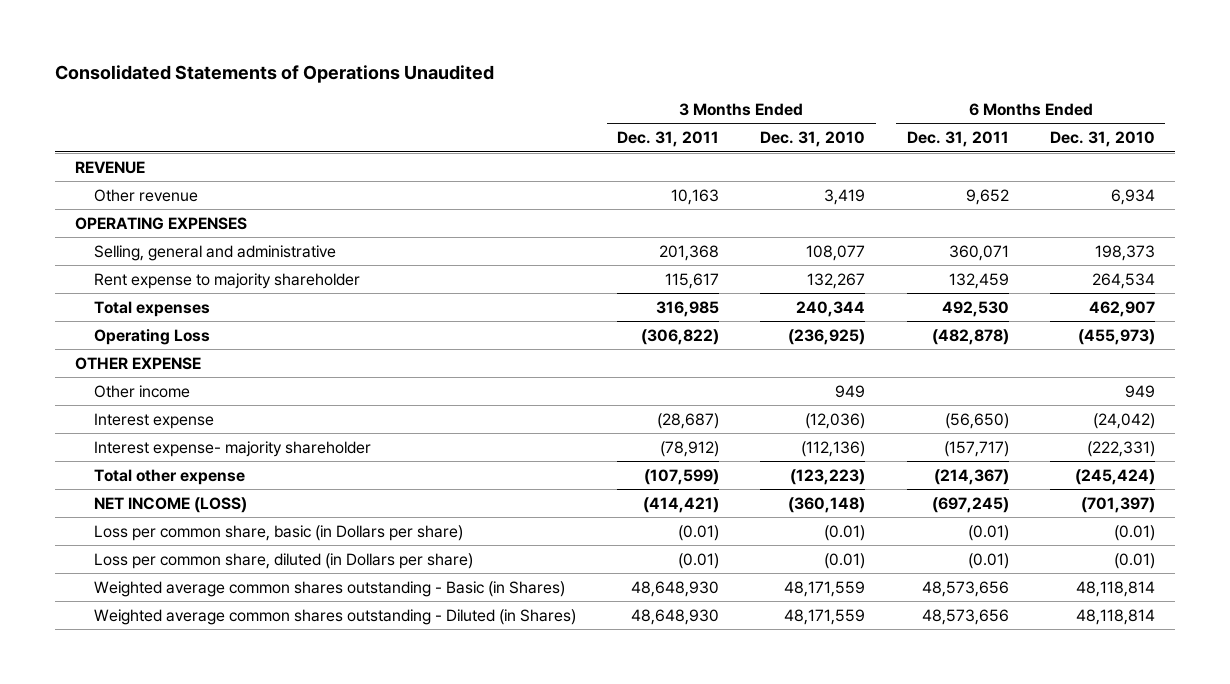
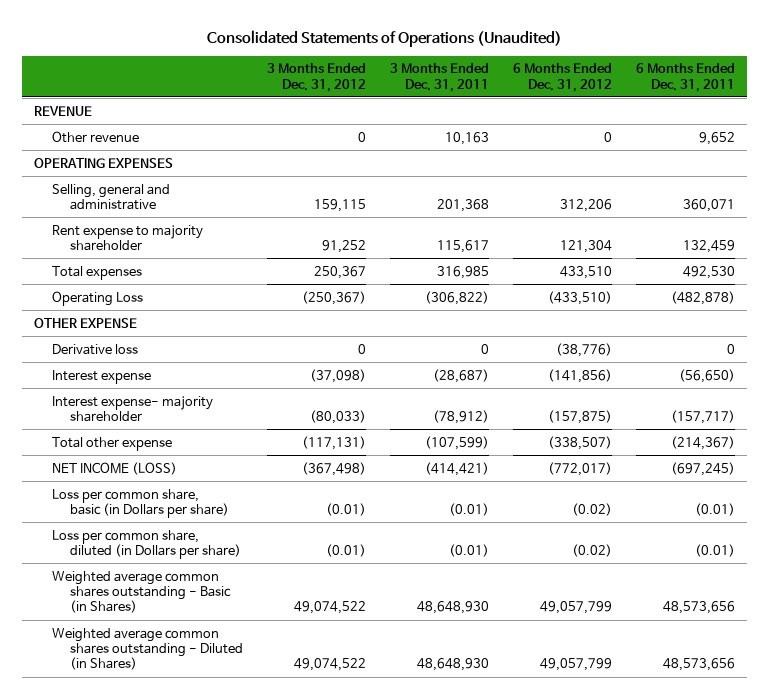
[54,65,494,84] Consolidated Statements of Operations Unaudited -> [206,29,562,47] Consolidated Statements of Operations (Unaudited)
[760,131,866,148] Dec. 31, 2010 -> none
[1049,131,1155,148] Dec. 31, 2010 -> none
none -> [267,63,367,92] 3 Months Ended Dec. 31, 2012
none -> [513,63,613,92] 6 Months Ended Dec. 31, 2012
[94,384,191,398] Other income -> none
none -> [52,343,139,355] Derivative loss

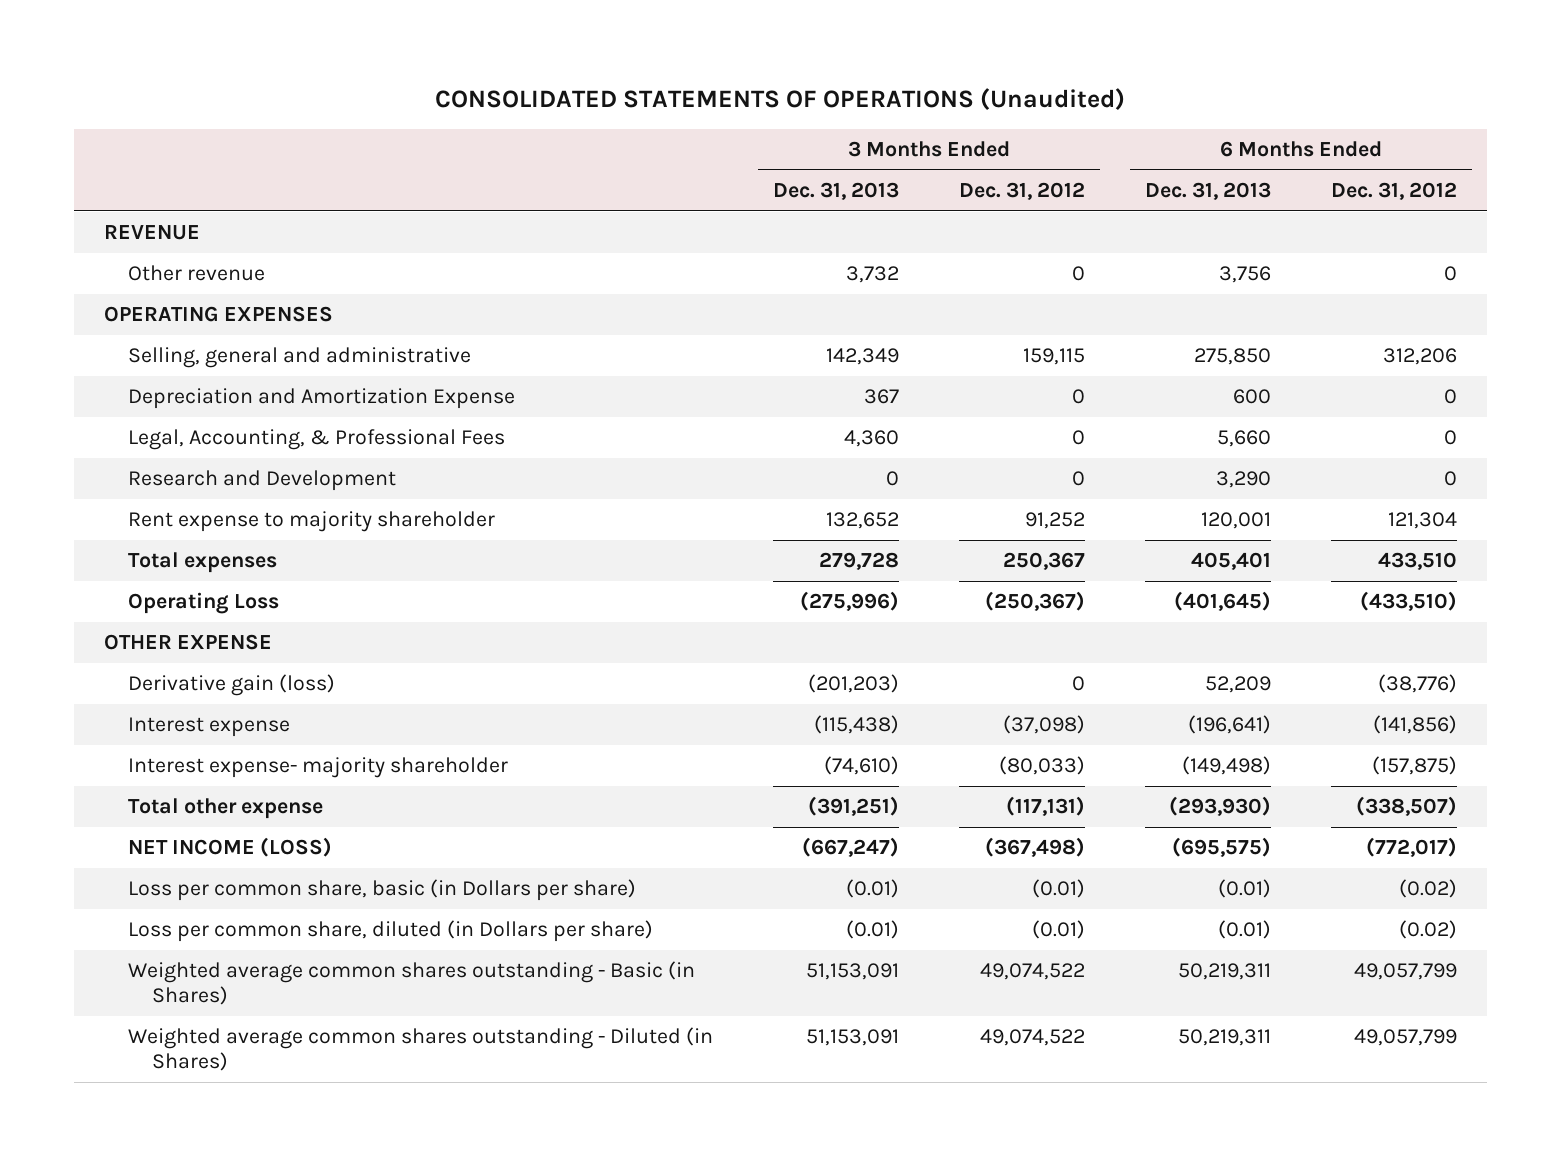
[206,29,562,47] Consolidated Statements of Operations (Unaudited) -> [435,87,1126,110] CONSOLIDATED STATEMENTS OF OPERATIONS (Unaudited)
[390,63,490,92] 3 Months Ended Dec. 31, 2011 -> none
[636,63,736,92] 6 Months Ended Dec. 31, 2011 -> none
none -> [772,181,899,200] Dec. 31, 2013
none -> [1144,181,1271,200] Dec. 31, 2013
none -> [127,388,515,410] Depreciation and Amortization Expense
none -> [127,429,505,451] Legal, Accounting, & Professional Fees
none -> [127,470,396,492] Research and Development
[52,343,139,355] Derivative loss -> [127,674,335,697] Derivative gain (loss)

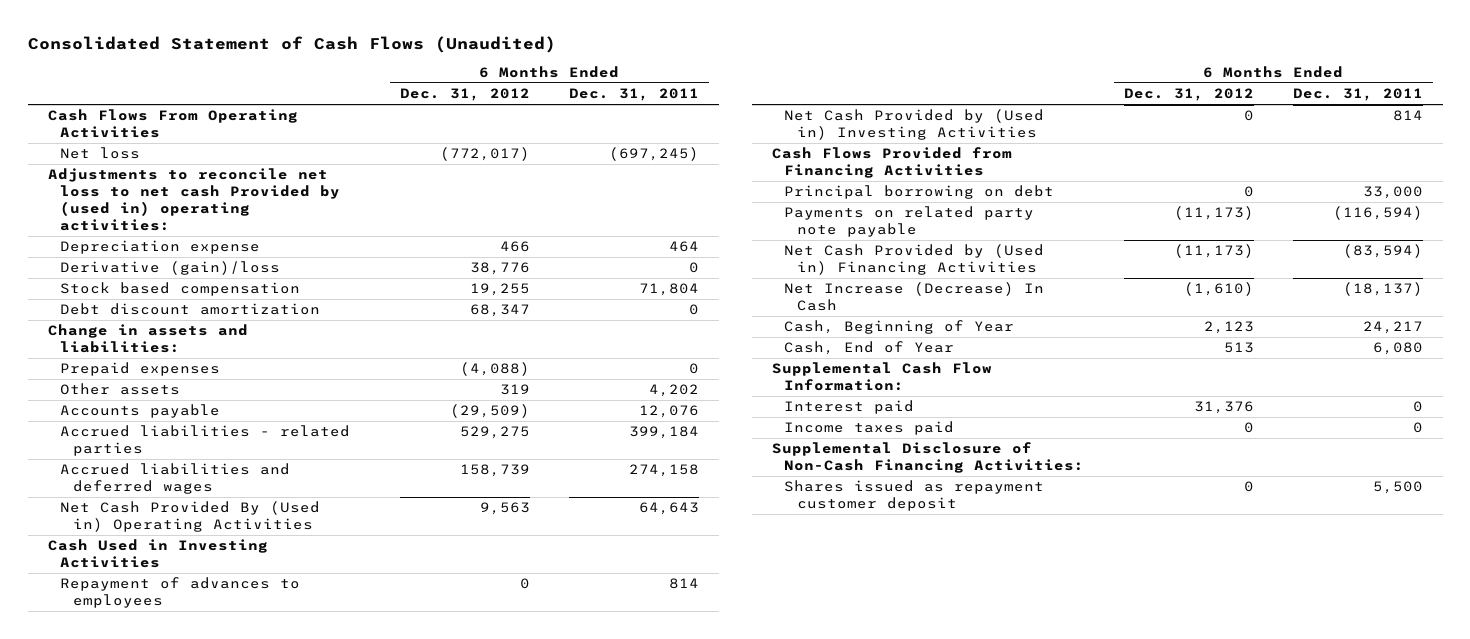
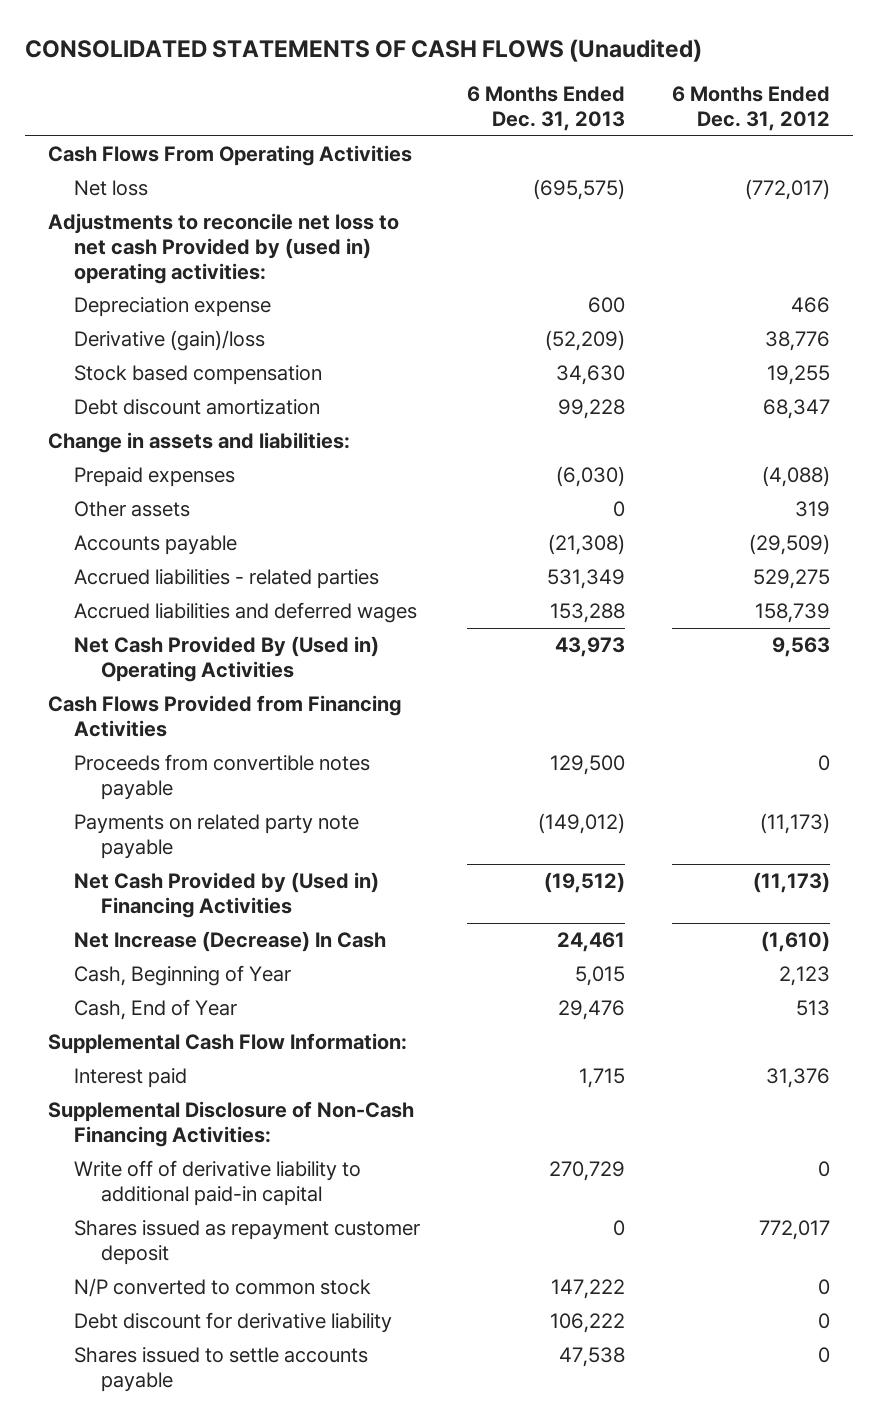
[27,35,556,53] Consolidated Statement of Cash Flows (Unaudited) -> [24,38,702,62] CONSOLIDATED STATEMENTS OF CASH FLOWS (Unaudited)
[568,88,699,102] Dec. 31, 2011 -> none
none -> [466,86,625,132] 6 Months Ended Dec. 31, 2013
[47,539,268,569] Cash Used in Investing Activities -> none
[60,577,301,609] Repayment of advances to employees -> none
[784,109,1045,141] Net Cash Provided by (Used in) Investing Activities -> none
[784,185,1055,200] Principal borrowing on debt -> none
none -> [74,754,371,800] Proceeds from convertible notes payable
[784,421,955,436] Income taxes paid -> none
none -> [74,1160,362,1206] Write off of derivative liability to additional paid-in capital
[1243,481,1254,493] 0 -> [758,1220,830,1241] 772,017
none -> [74,1278,372,1298] N/P converted to common stock
none -> [74,1312,393,1334] Debt discount for derivative liability
none -> [74,1347,369,1392] Shares issued to settle accounts payable

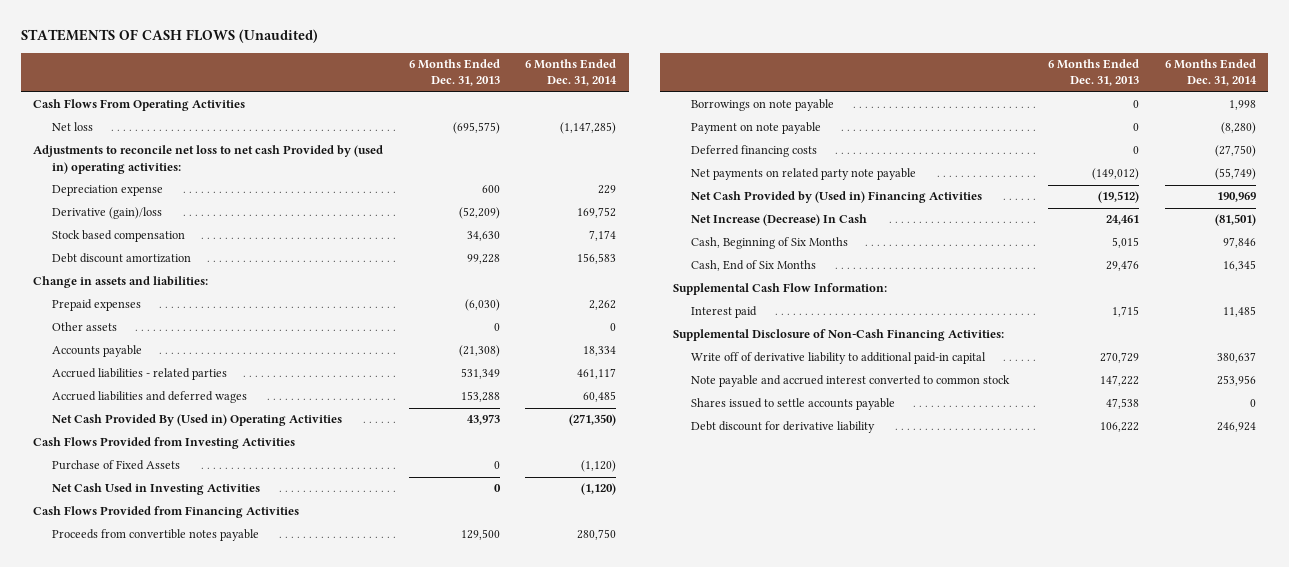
[24,38,702,62] CONSOLIDATED STATEMENTS OF CASH FLOWS (Unaudited) -> [20,29,318,44] STATEMENTS OF CASH FLOWS (Unaudited)
[671,86,830,132] 6 Months Ended Dec. 31, 2012 -> none
none -> [524,59,617,87] 6 Months Ended Dec. 31, 2014
none -> [33,437,296,450] Cash Flows Provided from Investing Activities
none -> [51,460,180,471] Purchase of Fixed Assets
none -> [51,483,260,496] Net Cash Used in Investing Activities
none -> [691,99,835,112] Borrowings on note payable
none -> [691,122,822,135] Payment on note payable
none -> [691,145,818,158] Deferred financing costs
[74,814,360,859] Payments on related party note payable -> [691,168,917,181] Net payments on related party note payable
[74,965,292,987] Cash, Beginning of Year -> [691,237,849,250] Cash, Beginning of Six Months
[74,999,238,1021] Cash, End of Year -> [691,260,817,272] Cash, End of Six Months
[74,1220,421,1265] Shares issued as repayment customer deposit -> none
[74,1278,372,1298] N/P converted to common stock -> [691,375,1011,388] Note payable and accrued interest converted to common stock
[74,1312,393,1334] Debt discount for derivative liability -> [691,421,876,434] Debt discount for derivative liability

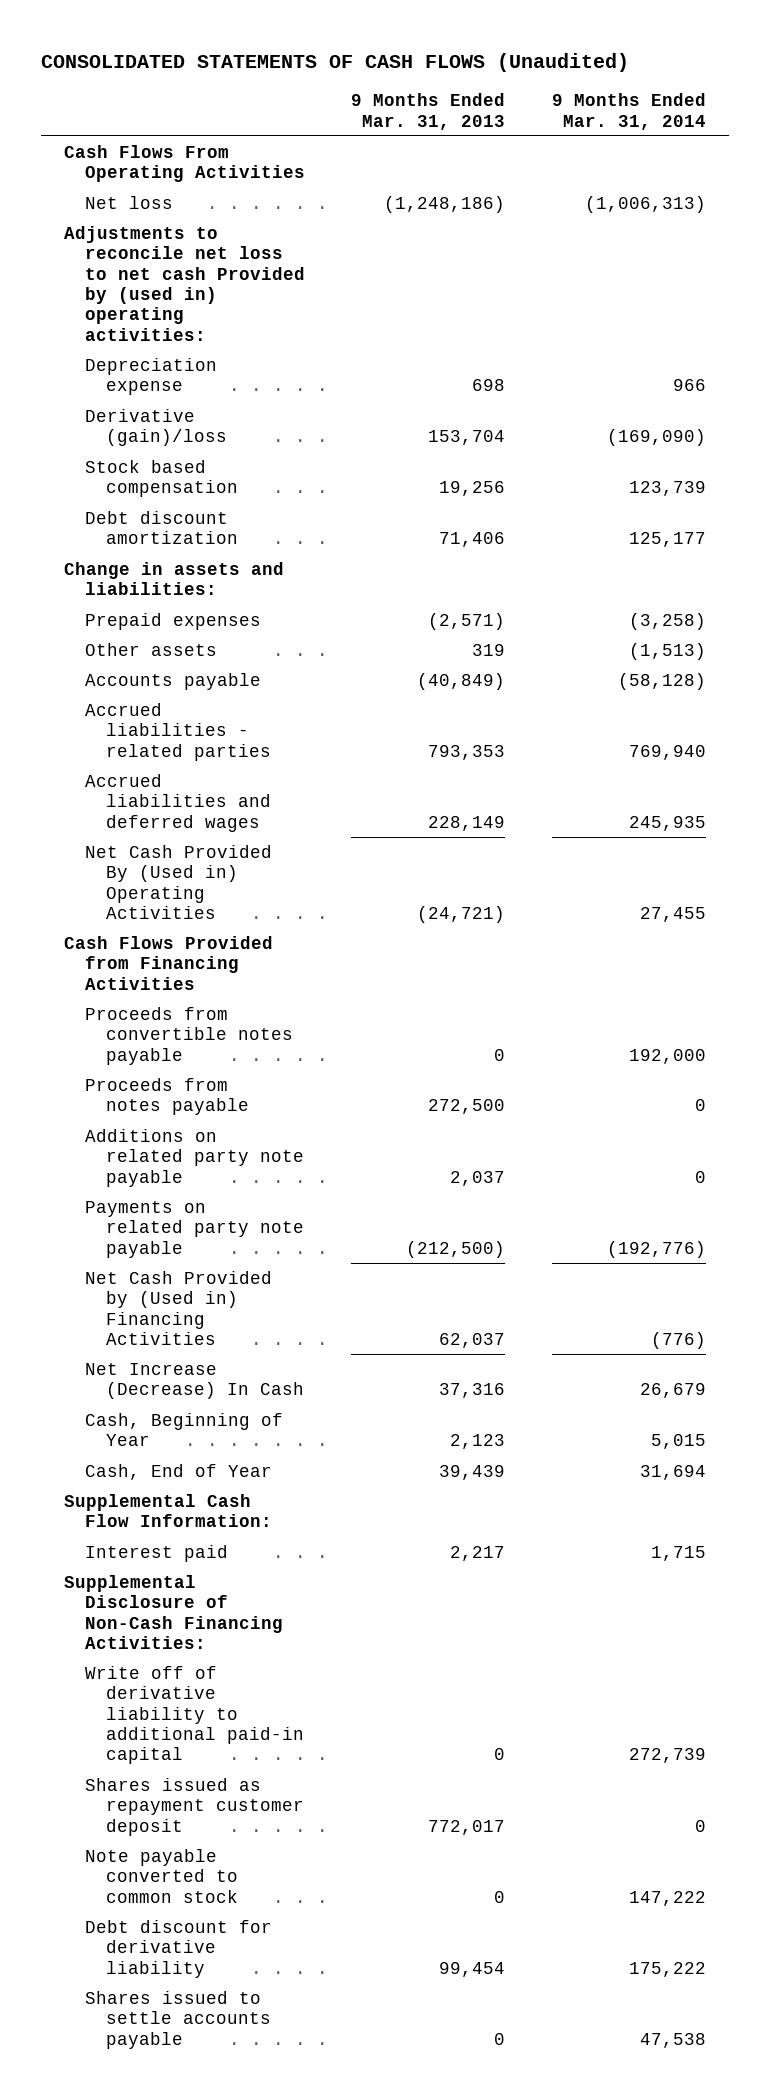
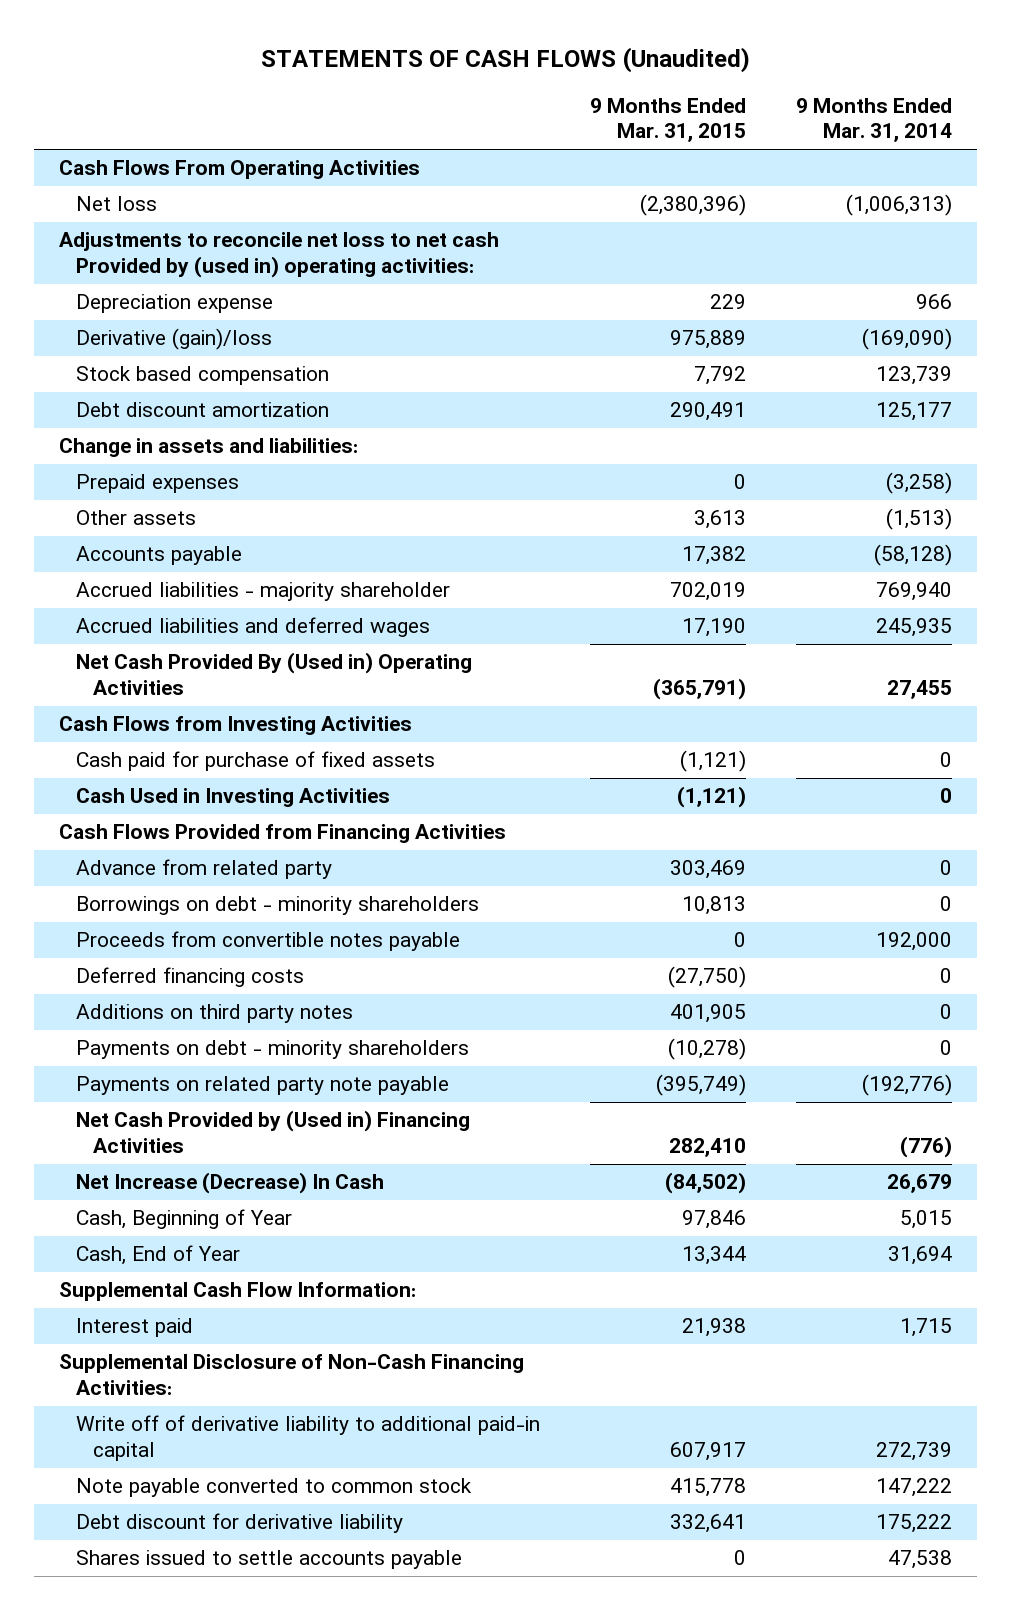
[40,52,629,72] CONSOLIDATED STATEMENTS OF CASH FLOWS (Unaudited) -> [260,46,750,73] STATEMENTS OF CASH FLOWS (Unaudited)
[351,93,506,130] 9 Months Ended Mar. 31, 2013 -> none
none -> [590,97,747,143] 9 Months Ended Mar. 31, 2015
[85,702,272,761] Accrued liabilities - related parties -> [76,582,451,602] Accrued liabilities - majority shareholder
none -> [59,716,413,736] Cash Flows from Investing Activities
none -> [76,751,436,772] Cash paid for purchase of fixed assets
none -> [76,788,391,808] Cash Used in Investing Activities
none -> [76,859,333,880] Advance from related party
none -> [76,896,480,916] Borrowings on debt - minority shareholders
[85,1128,305,1187] Additions on related party note payable -> none
none -> [76,967,305,988] Deferred financing costs
[85,1077,250,1116] Proceeds from notes payable -> [76,1004,354,1024] Additions on third party notes
none -> [76,1040,470,1060] Payments on debt - minority shareholders
[85,1777,305,1836] Shares issued as repayment customer deposit -> none

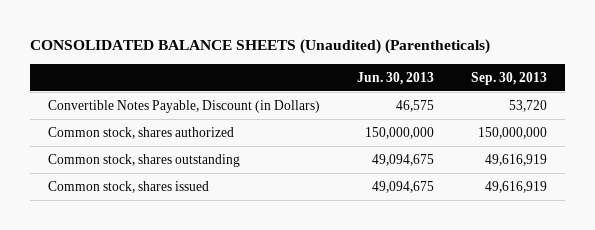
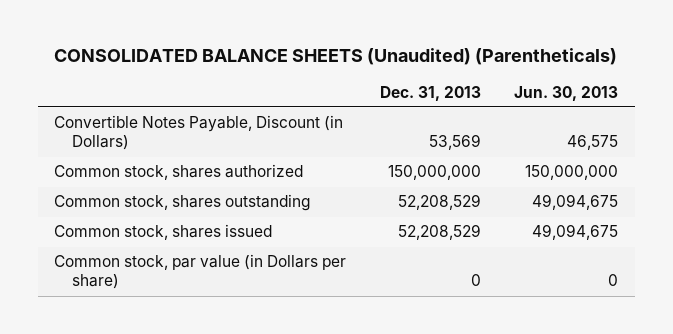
[470,71,547,85] Sep. 30, 2013 -> none
none -> [379,85,481,101] Dec. 31, 2013
none -> [54,254,347,290] Common stock, par value (in Dollars per share)

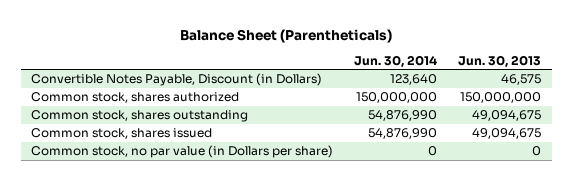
[54,47,618,65] CONSOLIDATED BALANCE SHEETS (Unaudited) (Parentheticals) -> [180,28,393,43] Balance Sheet (Parentheticals)
[379,85,481,101] Dec. 31, 2013 -> none
none -> [354,54,438,68] Jun. 30, 2014
[54,254,347,290] Common stock, par value (in Dollars per share) -> [31,145,334,159] Common stock, no par value (in Dollars per share)

